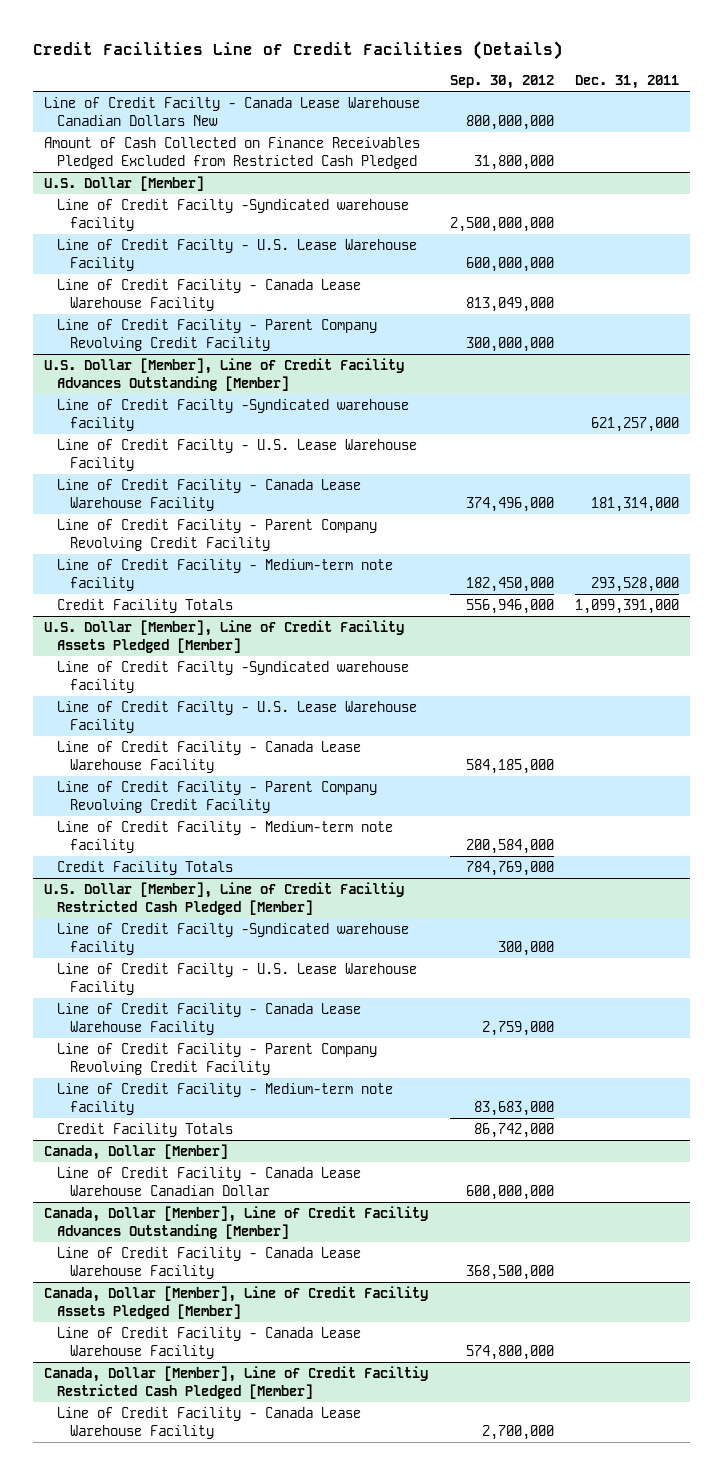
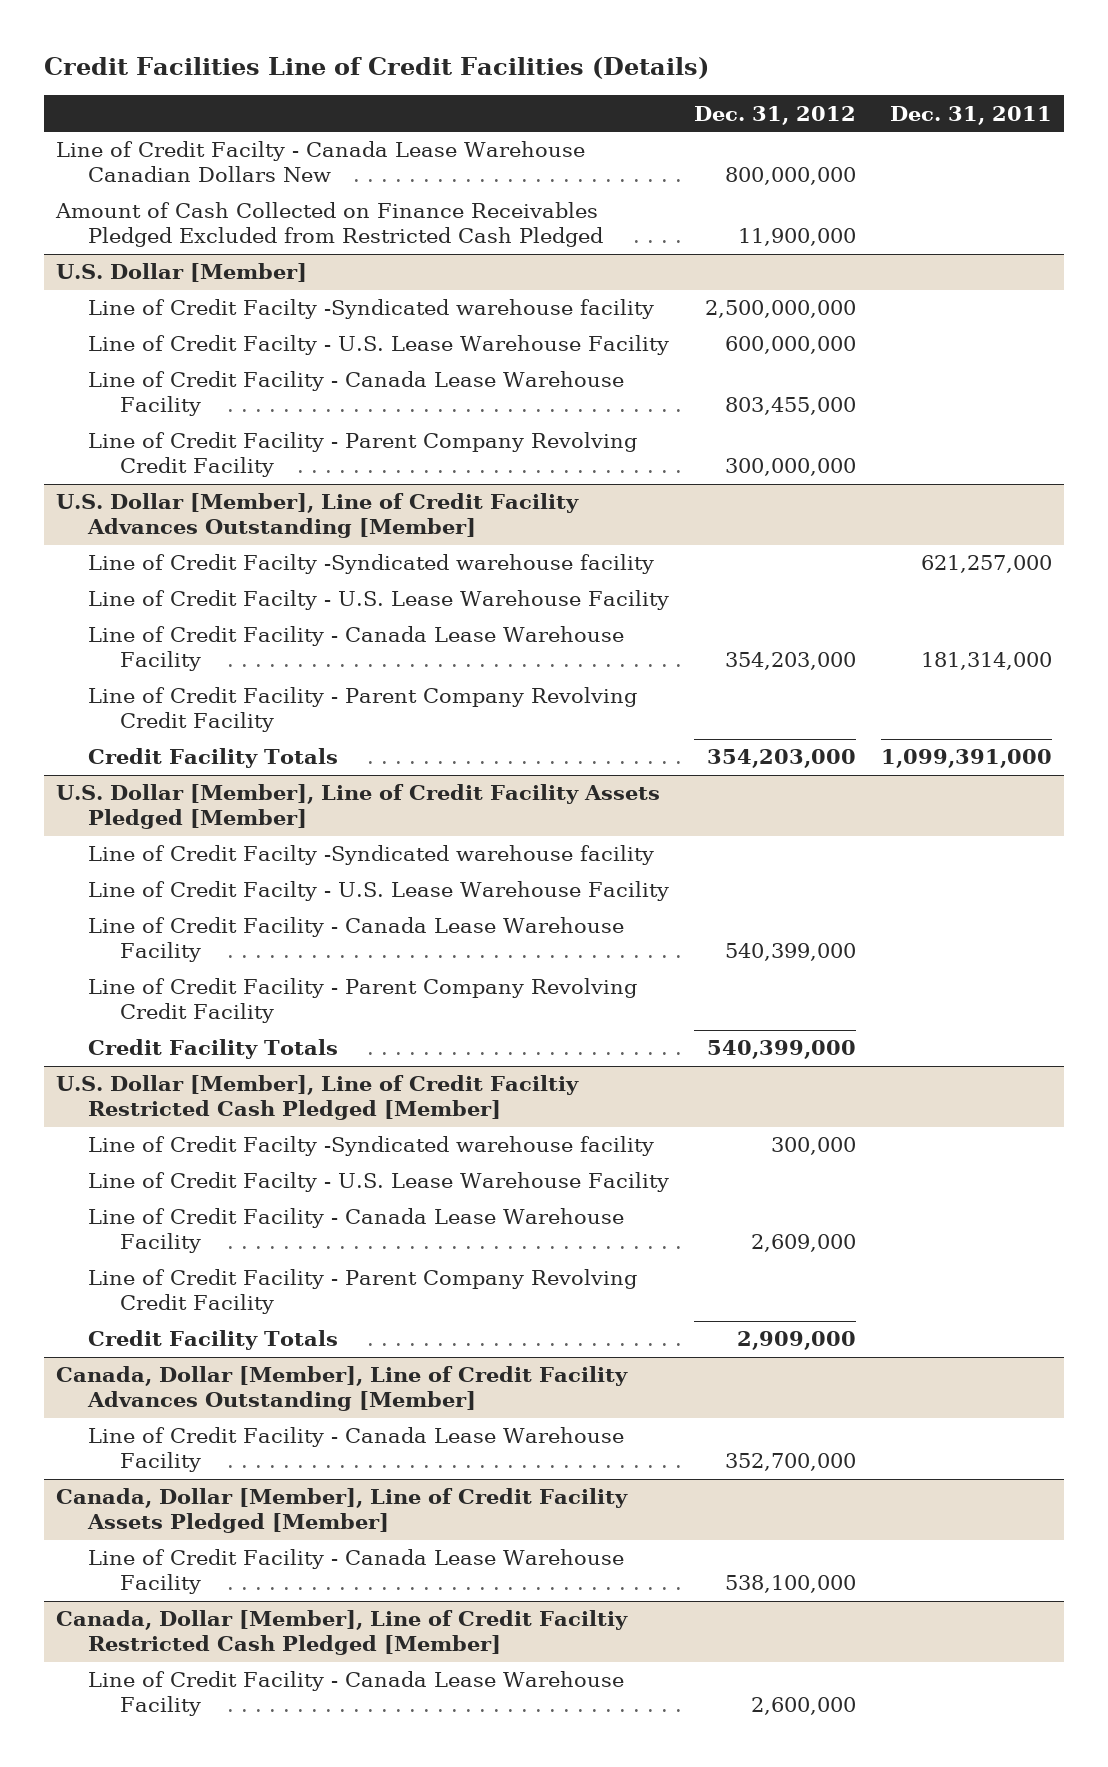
[449,75,554,90] Sep. 30, 2012 -> none
none -> [693,105,856,125] Dec. 31, 2012
[56,559,393,591] Line of Credit Facility - Medium-term note facility -> none
[56,821,393,853] Line of Credit Facility - Medium-term note facility -> none
[56,1083,393,1115] Line of Credit Facility - Medium-term note facility -> none
[44,1144,229,1161] Canada, Dollar [Member] -> none
[56,1167,361,1196] Line of Credit Facility - Canada Lease Warehouse Canadian Dollar -> none

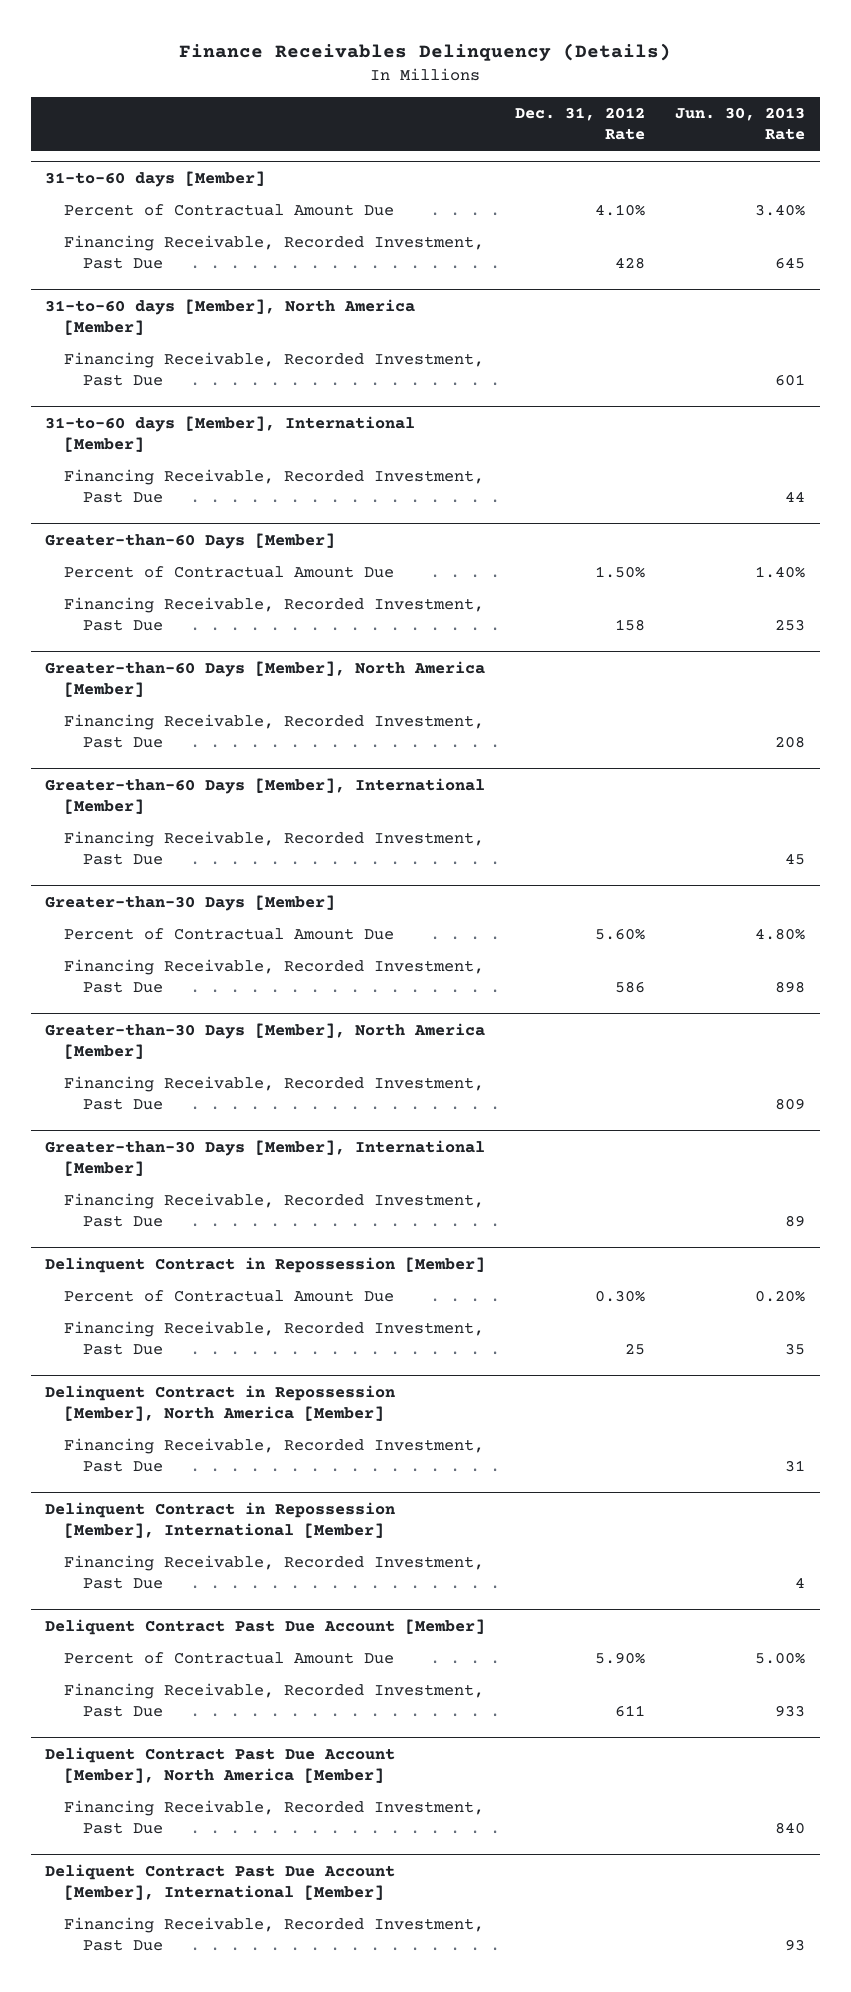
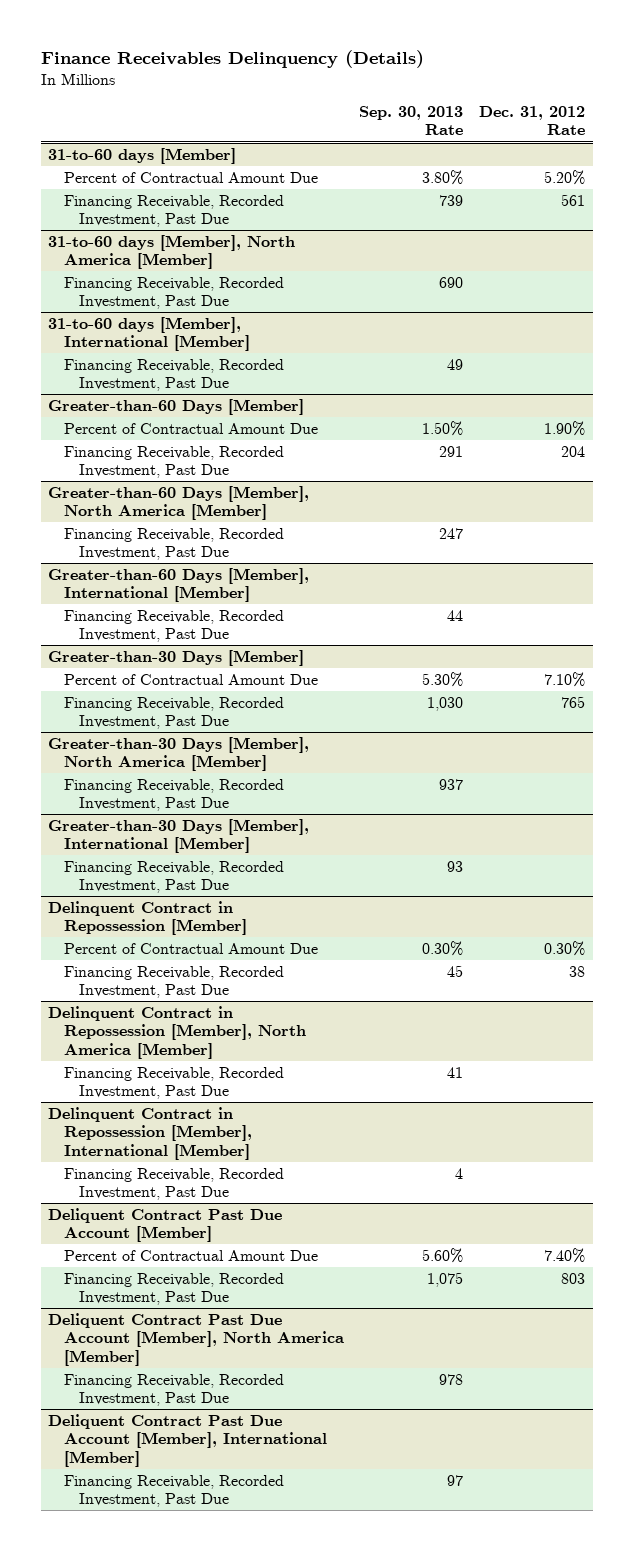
[675,106,806,141] Jun. 30, 2013 Rate -> none
none -> [359,105,464,136] Sep. 30, 2013 Rate
[595,203,646,216] 4.10% -> [544,169,586,185] 5.20%
[615,257,646,270] 428 -> [561,193,586,206] 561
[595,565,646,578] 1.50% -> [544,420,586,436] 1.90%
[615,619,646,632] 158 -> [561,445,586,457] 204
[595,927,646,940] 5.60% -> [544,671,586,687] 7.10%
[615,981,646,994] 586 -> [561,695,586,708] 765
[625,1343,646,1356] 25 -> [569,965,586,977] 38
[595,1651,646,1664] 5.90% -> [544,1247,586,1263] 7.40%
[615,1705,646,1718] 611 -> [561,1272,586,1284] 803

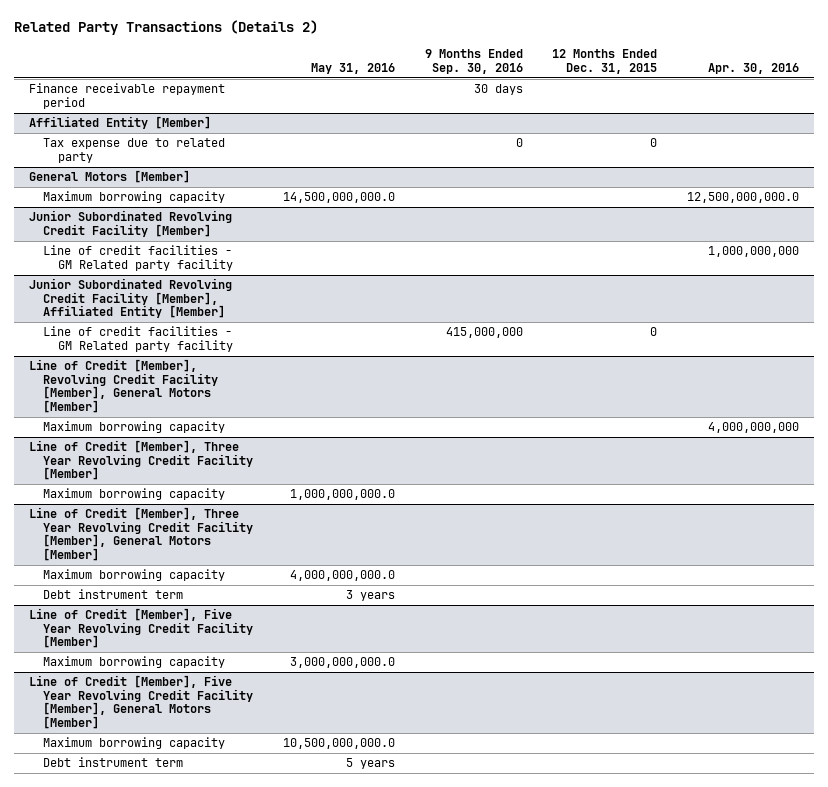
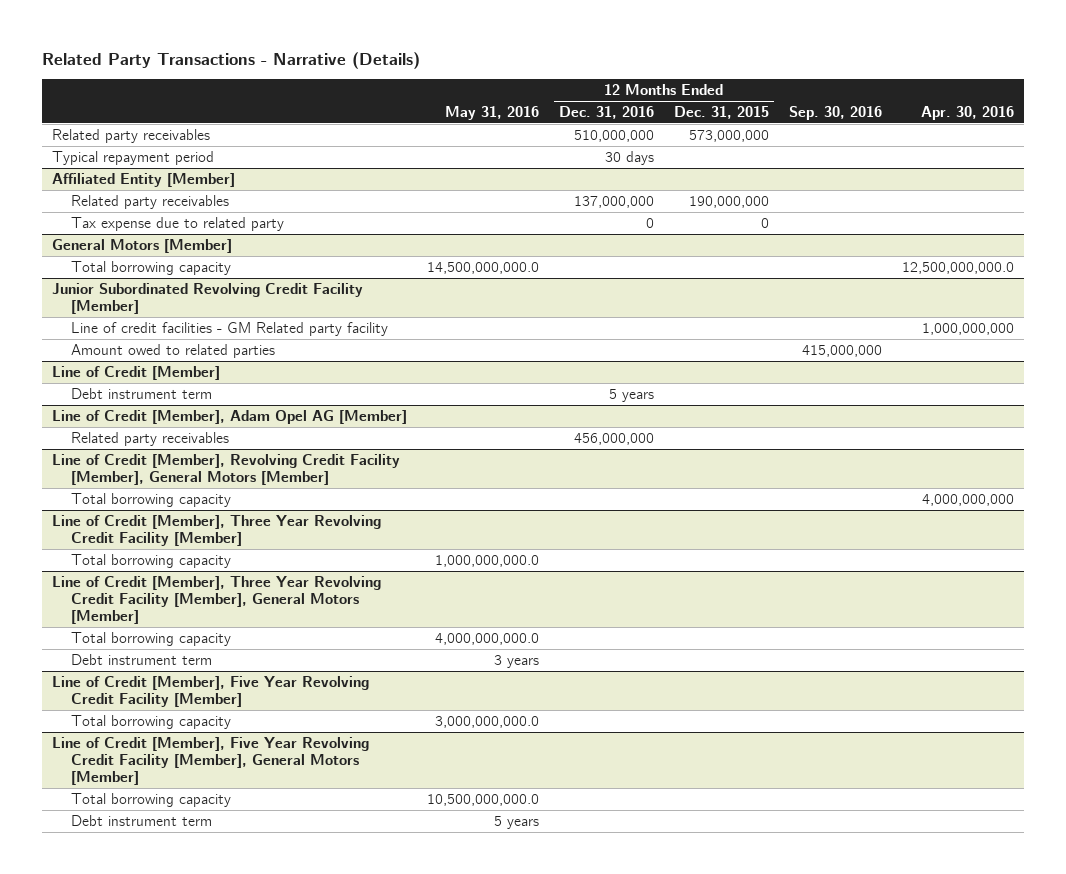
[14,20,319,36] Related Party Transactions (Details 2) -> [42,51,421,69] Related Party Transactions - Narrative (Details)
[424,49,523,74] 9 Months Ended Sep. 30, 2016 -> none
none -> [559,105,655,119] Dec. 31, 2016
none -> [789,105,883,120] Sep. 30, 2016
none -> [52,128,211,143] Related party receivables
[29,83,226,109] Finance receivable repayment period -> [52,150,215,165] Typical repayment period
none -> [70,194,229,209] Related party receivables
[43,191,226,204] Maximum borrowing capacity -> [70,260,231,275] Total borrowing capacity
[29,278,233,319] Junior Subordinated Revolving Credit Facility [Member], Affiliated Entity [Member] -> none
[43,326,233,352] Line of credit facilities - GM Related party facility -> none
none -> [70,343,275,358] Amount owed to related parties
none -> [52,365,221,380] Line of Credit [Member]
none -> [70,387,212,399] Debt instrument term
none -> [52,409,408,424] Line of Credit [Member], Adam Opel AG [Member]
none -> [70,431,229,446] Related party receivables
[43,421,226,434] Maximum borrowing capacity -> [70,492,231,507] Total borrowing capacity
[43,488,226,501] Maximum borrowing capacity -> [70,553,231,568] Total borrowing capacity
[43,569,226,582] Maximum borrowing capacity -> [70,631,231,646] Total borrowing capacity
[43,656,226,669] Maximum borrowing capacity -> [70,714,231,729] Total borrowing capacity
[43,737,226,750] Maximum borrowing capacity -> [70,792,231,807] Total borrowing capacity

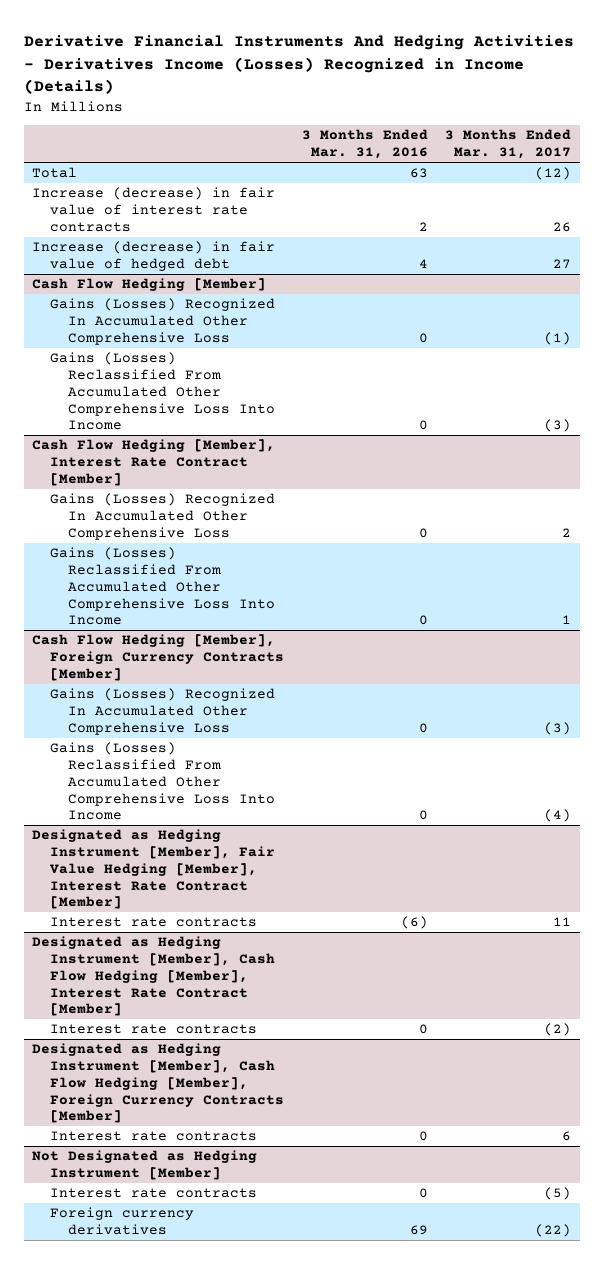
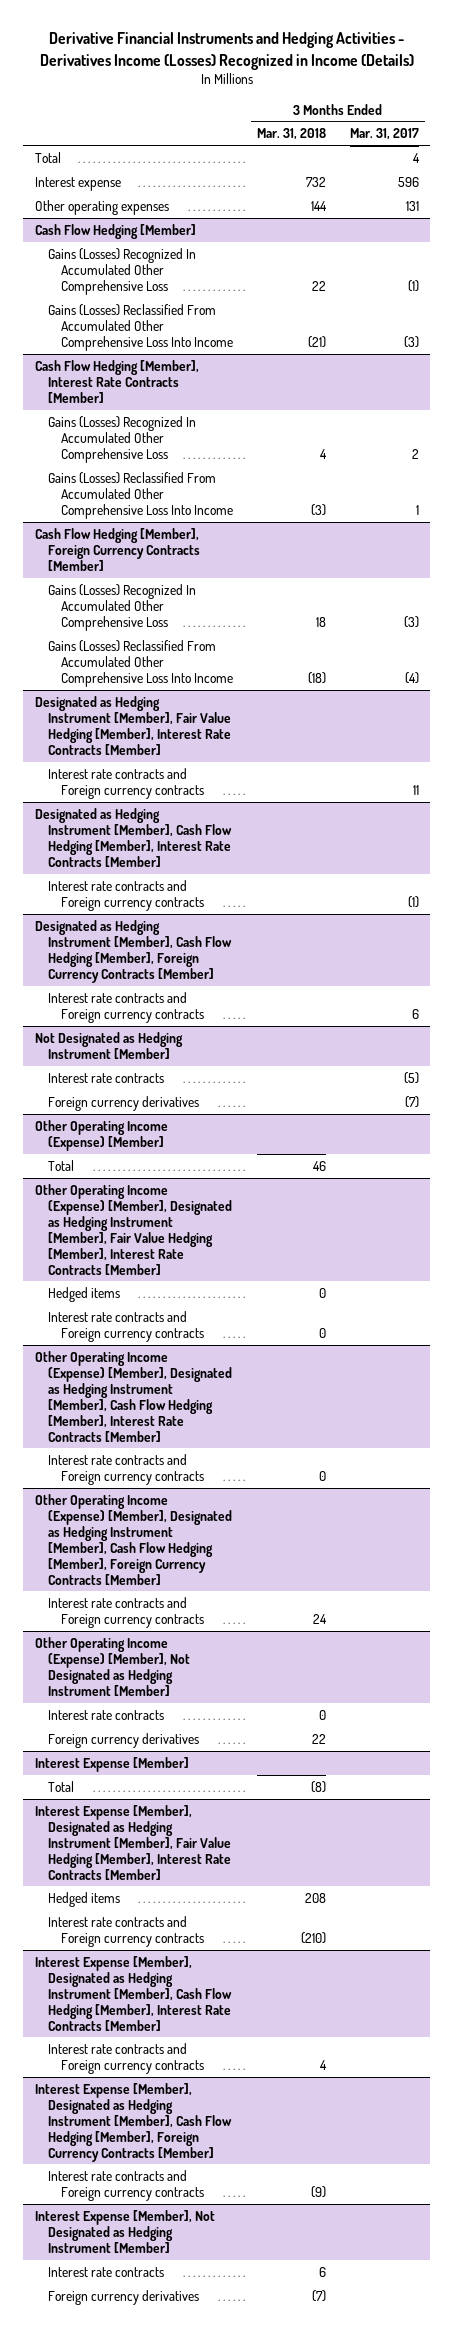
[23,35,574,95] Derivative Financial Instruments And Hedging Activities - Derivatives Income (Losses) Recognized in Income (Details) -> [39,32,414,70] Derivative Financial Instruments and Hedging Activities - Derivatives Income (Losses) Recognized in Income (Details)
[301,129,428,160] 3 Months Ended Mar. 31, 2016 -> none
none -> [256,128,326,141] Mar. 31, 2018
[32,187,276,232] Increase (decrease) in fair value of interest rate contracts -> none
[32,241,276,272] Increase (decrease) in fair value of hedged debt -> none
[535,167,572,181] (12) -> [412,152,420,163] 4
none -> [35,176,122,191] Interest expense
none -> [35,199,170,215] Other operating expenses
[32,439,276,486] Cash Flow Hedging [Member], Interest Rate Contract [Member] -> [35,359,200,403] Cash Flow Hedging [Member], Interest Rate Contracts [Member]
[32,829,276,910] Designated as Hedging Instrument [Member], Fair Value Hedging [Member], Interest Rate Contract [Member] -> [35,695,232,755] Designated as Hedging Instrument [Member], Fair Value Hedging [Member], Interest Rate Contracts [Member]
[50,917,258,928] Interest rate contracts -> [48,767,205,799] Interest rate contracts and Foreign currency contracts
[32,936,276,1017] Designated as Hedging Instrument [Member], Cash Flow Hedging [Member], Interest Rate Contract [Member] -> [35,807,233,867] Designated as Hedging Instrument [Member], Cash Flow Hedging [Member], Interest Rate Contracts [Member]
[50,1024,258,1035] Interest rate contracts -> [48,879,205,911] Interest rate contracts and Foreign currency contracts
[544,1023,572,1037] (2) -> [407,895,419,908] (1)
[50,1131,258,1142] Interest rate contracts -> [48,991,205,1023] Interest rate contracts and Foreign currency contracts
[535,1224,572,1238] (22) -> [404,1095,419,1108] (7)
none -> [35,1119,169,1151] Other Operating Income (Expense) [Member]
none -> [48,1159,75,1171] Total
none -> [35,1183,233,1275] Other Operating Income (Expense) [Member], Designated as Hedging Instrument [Member], Fair Value Hedging [Member], Interest Rate Contracts [Member]
none -> [48,1286,121,1302] Hedged items
none -> [48,1310,205,1342] Interest rate contracts and Foreign currency contracts
none -> [35,1350,233,1442] Other Operating Income (Expense) [Member], Designated as Hedging Instrument [Member], Cash Flow Hedging [Member], Interest Rate Contracts [Member]
none -> [48,1453,205,1485] Interest rate contracts and Foreign currency contracts
none -> [35,1493,233,1585] Other Operating Income (Expense) [Member], Designated as Hedging Instrument [Member], Cash Flow Hedging [Member], Foreign Currency Contracts [Member]
none -> [48,1596,205,1628] Interest rate contracts and Foreign currency contracts
none -> [35,1636,191,1696] Other Operating Income (Expense) [Member], Not Designated as Hedging Instrument [Member]
none -> [48,1709,165,1720] Interest rate contracts
none -> [48,1732,200,1748] Foreign currency derivatives
none -> [35,1756,190,1772] Interest Expense [Member]
none -> [48,1780,75,1792] Total
none -> [35,1804,232,1880] Interest Expense [Member], Designated as Hedging Instrument [Member], Fair Value Hedging [Member], Interest Rate Contracts [Member]
none -> [48,1891,121,1907] Hedged items
none -> [48,1915,205,1947] Interest rate contracts and Foreign currency contracts
none -> [35,1955,233,2031] Interest Expense [Member], Designated as Hedging Instrument [Member], Cash Flow Hedging [Member], Interest Rate Contracts [Member]
none -> [48,2042,205,2074] Interest rate contracts and Foreign currency contracts
none -> [35,2082,233,2162] Interest Expense [Member], Designated as Hedging Instrument [Member], Cash Flow Hedging [Member], Foreign Currency Contracts [Member]
none -> [48,2169,205,2201] Interest rate contracts and Foreign currency contracts
none -> [35,2209,216,2253] Interest Expense [Member], Not Designated as Hedging Instrument [Member]
none -> [48,2266,165,2277] Interest rate contracts
none -> [48,2289,200,2305] Foreign currency derivatives

